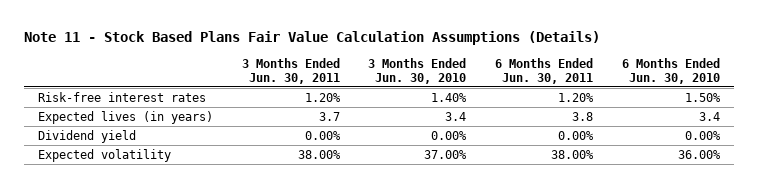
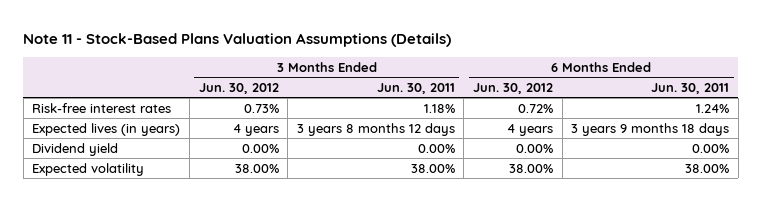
[23,30,600,45] Note 11 - Stock Based Plans Fair Value Calculation Assumptions (Details) -> [23,32,452,47] Note 11 - Stock-Based Plans Valuation Assumptions (Details)
[368,57,467,84] 3 Months Ended Jun. 30, 2010 -> none
[621,57,720,84] 6 Months Ended Jun. 30, 2010 -> none
none -> [198,82,279,94] Jun. 30, 2012
none -> [473,82,554,94] Jun. 30, 2012
[304,92,341,102] 1.20% -> [423,103,455,113] 1.18%
[558,92,595,102] 1.20% -> [696,103,730,113] 1.24%
[318,111,340,121] 3.7 -> [296,122,455,136] 3 years 8 months 12 days
[572,111,594,121] 3.8 -> [571,122,730,136] 3 years 9 months 18 days

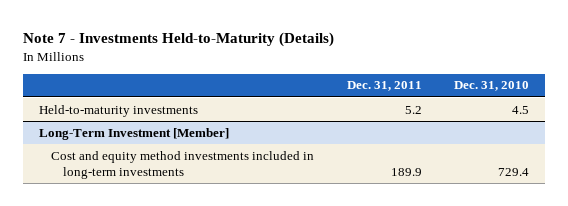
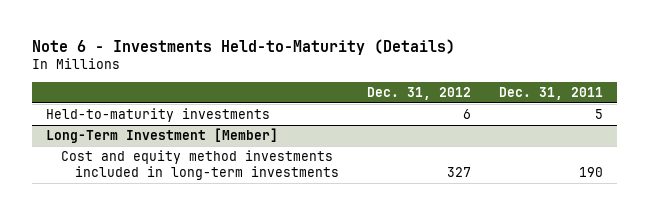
[23,32,335,48] Note 7 - Investments Held-to-Maturity (Details) -> [32,39,456,56] Note 6 - Investments Held-to-Maturity (Details)
[453,81,529,92] Dec. 31, 2010 -> none
none -> [366,86,471,100] Dec. 31, 2012
[404,105,422,114] 5.2 -> [594,109,603,120] 5
[390,168,422,177] 189.9 -> [578,167,603,178] 190

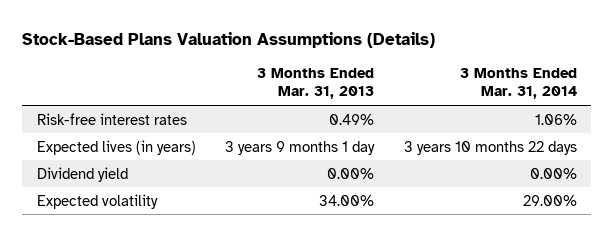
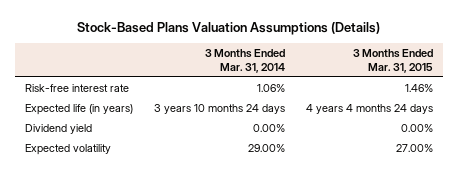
[257,68,375,100] 3 Months Ended Mar. 31, 2013 -> none
none -> [352,49,433,73] 3 Months Ended Mar. 31, 2015
[37,112,188,125] Risk-free interest rates -> [25,84,130,93] Risk-free interest rate
[37,139,197,155] Expected lives (in years) -> [25,104,134,116] Expected life (in years)
[403,140,577,155] 3 years 10 months 22 days -> [154,104,286,115] 3 years 10 months 24 days

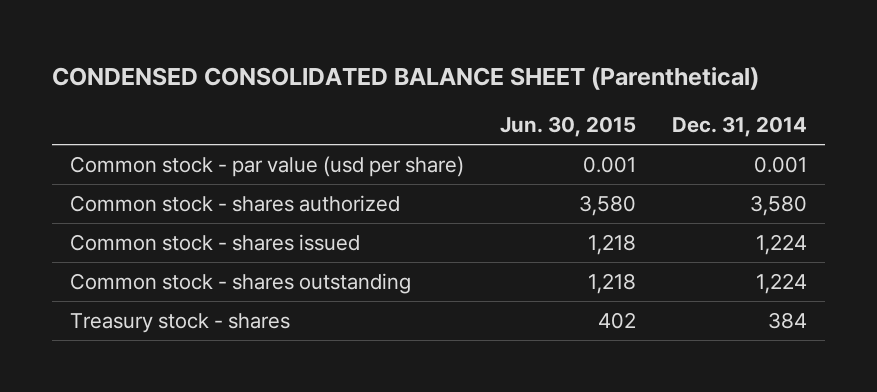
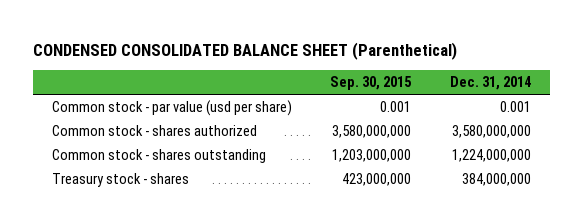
[499,116,636,138] Jun. 30, 2015 -> none
none -> [330,76,413,91] Sep. 30, 2015
[70,233,361,251] Common stock - shares issued -> none
[749,194,807,216] 3,580 -> [451,125,531,139] 3,580,000,000
[755,272,807,294] 1,224 -> [451,149,531,163] 1,224,000,000
[767,311,807,329] 384 -> [461,173,531,187] 384,000,000

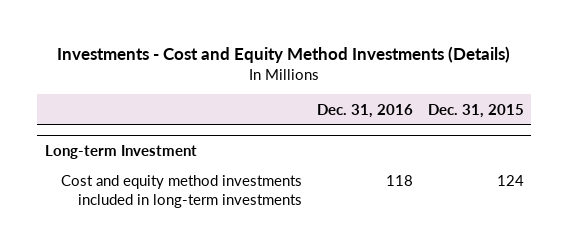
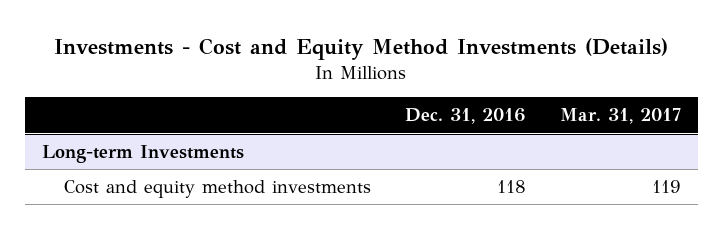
[428,103,525,118] Dec. 31, 2015 -> none
none -> [559,108,681,125] Mar. 31, 2017
[44,144,197,159] Long-term Investment -> [41,145,244,164] Long-term Investments
[61,175,303,209] Cost and equity method investments included in long-term investments -> [64,180,372,199] Cost and equity method investments

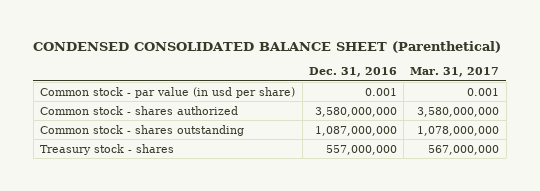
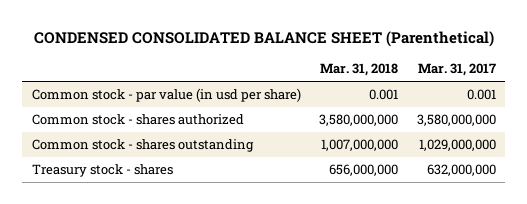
[308,67,397,78] Dec. 31, 2016 -> none
none -> [320,63,399,77] Mar. 31, 2018
[417,125,500,136] 1,078,000,000 -> [418,139,496,152] 1,029,000,000
[428,144,500,155] 567,000,000 -> [426,164,496,177] 632,000,000

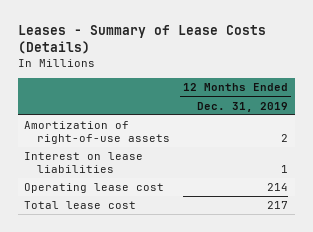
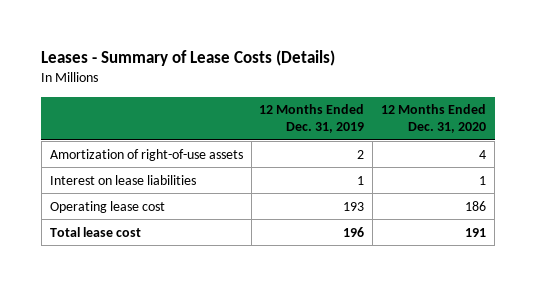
none -> [381,104,487,134] 12 Months Ended Dec. 31, 2020
[267,183,289,192] 214 -> [343,201,365,211] 193
[267,201,289,210] 217 -> [343,226,365,237] 196

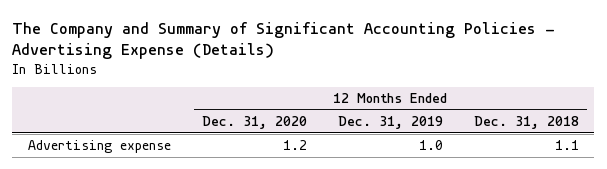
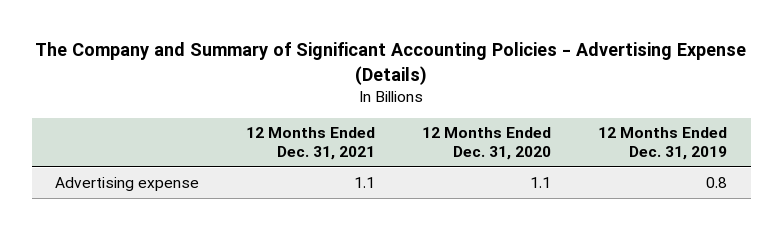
[473,116,579,130] Dec. 31, 2018 -> none
none -> [246,127,376,161] 12 Months Ended Dec. 31, 2021
[282,140,307,151] 1.2 -> [530,177,552,189] 1.1
[418,140,443,151] 1.0 -> [706,177,728,189] 0.8

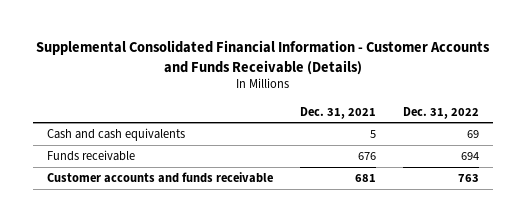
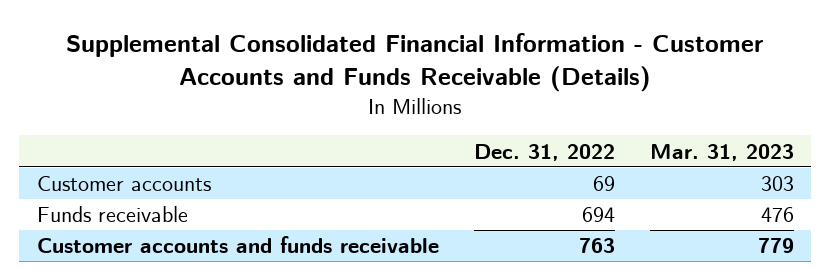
[300,106,377,119] Dec. 31, 2021 -> none
none -> [649,143,794,161] Mar. 31, 2023
[46,127,185,141] Cash and cash equivalents -> [36,176,211,192] Customer accounts

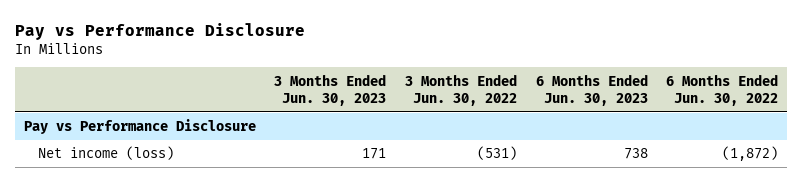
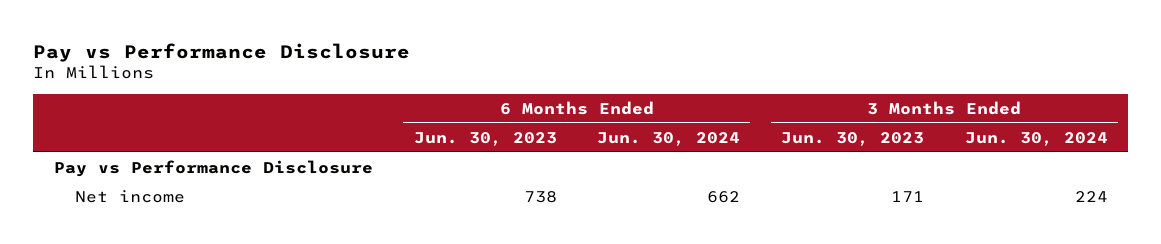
[404,73,517,106] 3 Months Ended Jun. 30, 2022 -> none
[666,73,779,106] 6 Months Ended Jun. 30, 2022 -> none
none -> [597,131,741,146] Jun. 30, 2024
none -> [964,131,1108,146] Jun. 30, 2024
[38,146,175,161] Net income (loss) -> [74,189,185,203] Net income

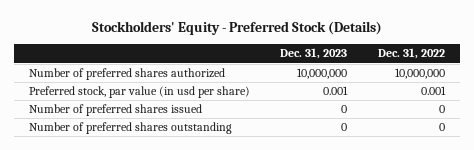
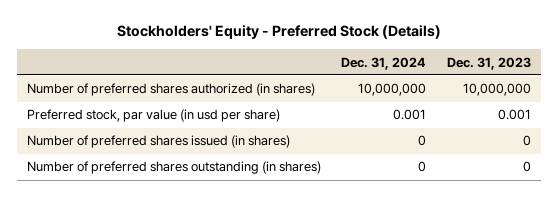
[377,48,445,60] Dec. 31, 2022 -> none
none -> [341,56,427,70] Dec. 31, 2024
[29,68,226,81] Number of preferred shares authorized -> [26,83,315,97] Number of preferred shares authorized (in shares)
[29,104,203,117] Number of preferred shares issued -> [26,135,290,149] Number of preferred shares issued (in shares)
[29,122,233,135] Number of preferred shares outstanding -> [26,161,321,175] Number of preferred shares outstanding (in shares)

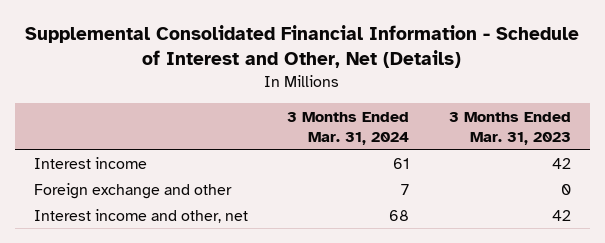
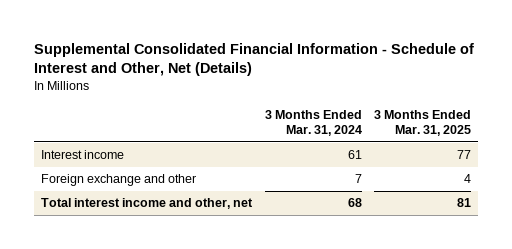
[448,111,571,145] 3 Months Ended Mar. 31, 2023 -> none
none -> [374,110,472,136] 3 Months Ended Mar. 31, 2025
[34,208,249,223] Interest income and other, net -> [40,198,253,210] Total interest income and other, net

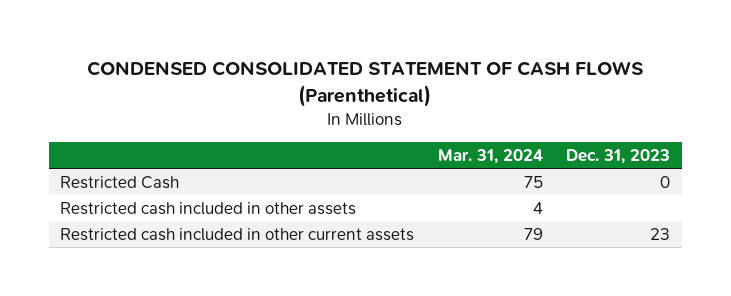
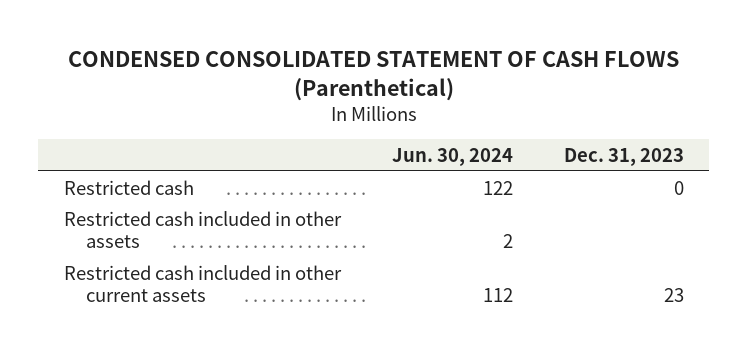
[437,148,543,164] Mar. 31, 2024 -> none
none -> [391,147,513,166] Jun. 30, 2024
[60,175,180,189] Restricted Cash -> [63,179,194,195] Restricted cash

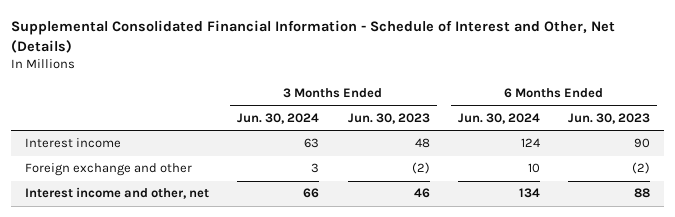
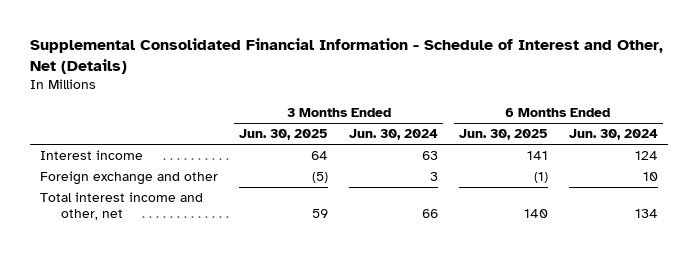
[347,112,430,124] Jun. 30, 2023 -> none
[568,112,651,124] Jun. 30, 2023 -> none
none -> [239,129,329,141] Jun. 30, 2025
none -> [458,129,548,141] Jun. 30, 2025
[25,187,210,200] Interest income and other, net -> [40,192,204,221] Total interest income and other, net

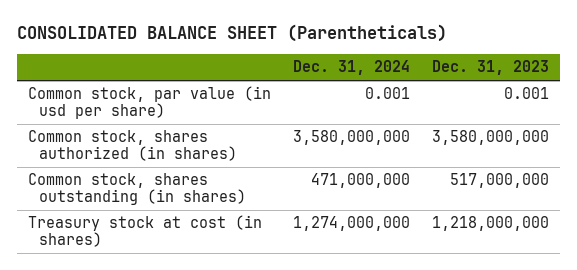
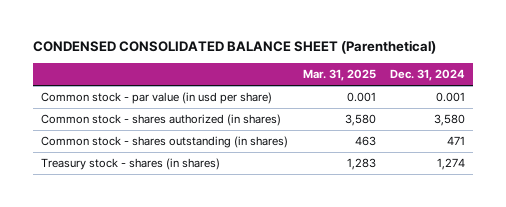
[16,24,447,43] CONSOLIDATED BALANCE SHEET (Parentheticals) -> [33,40,437,55] CONDENSED CONSOLIDATED BALANCE SHEET (Parenthetical)
[432,60,550,76] Dec. 31, 2023 -> none
none -> [302,69,376,82] Mar. 31, 2025
[28,86,272,120] Common stock, par value (in usd per share) -> [40,92,272,105] Common stock - par value (in usd per share)
[28,130,238,162] Common stock, shares authorized (in shares) -> [40,114,281,127] Common stock - shares authorized (in shares)
[293,130,411,146] 3,580,000,000 -> [434,114,466,127] 3,580
[28,173,247,206] Common stock, shares outstanding (in shares) -> [40,136,288,149] Common stock - shares outstanding (in shares)
[311,173,411,189] 471,000,000 -> [447,136,466,146] 471
[28,215,263,248] Treasury stock at cost (in shares) -> [40,158,220,171] Treasury stock - shares (in shares)
[293,216,411,232] 1,274,000,000 -> [437,158,466,171] 1,274

